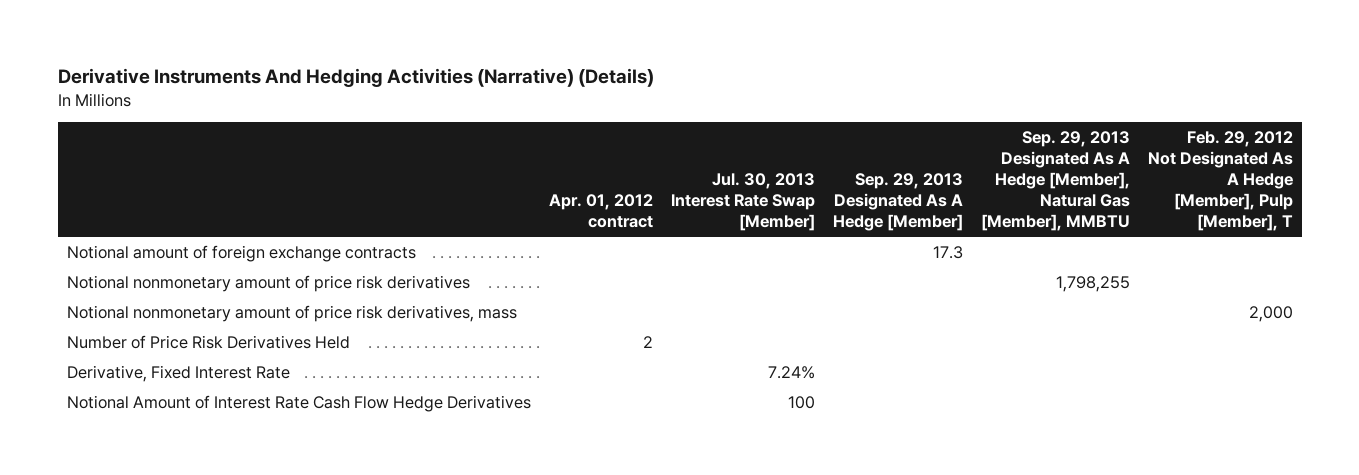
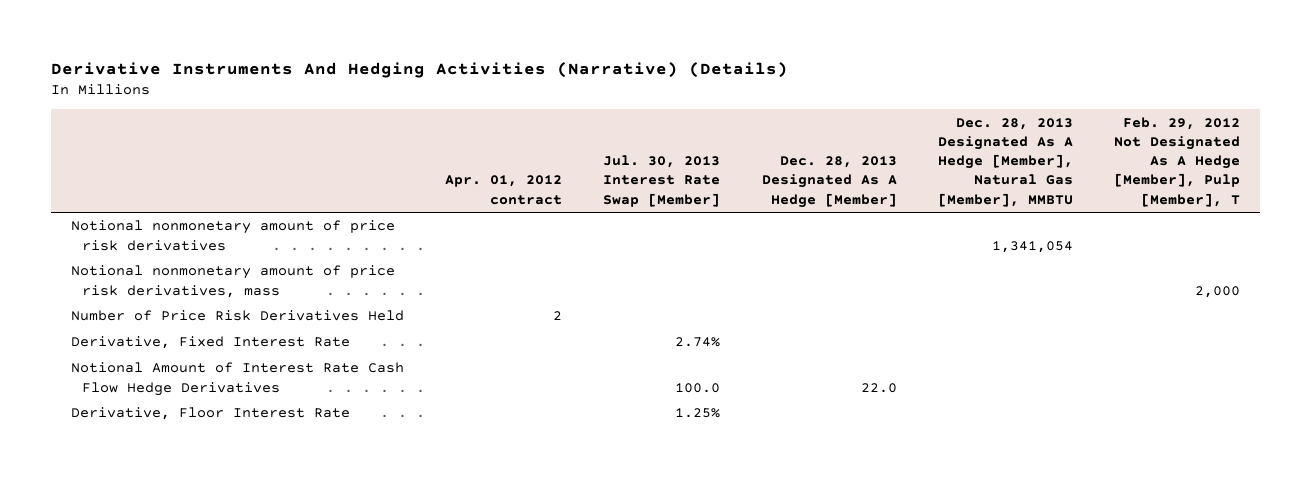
[832,173,963,231] Sep. 29, 2013 Designated As A Hedge [Member] -> none
[980,131,1130,231] Sep. 29, 2013 Designated As A Hedge [Member], Natural Gas [Member], MMBTU -> none
none -> [761,156,897,208] Dec. 28, 2013 Designated As A Hedge [Member]
none -> [937,117,1073,207] Dec. 28, 2013 Designated As A Hedge [Member], Natural Gas [Member], MMBTU
[66,245,416,263] Notional amount of foreign exchange contracts -> none
[767,366,815,380] 7.24% -> [675,337,721,348] 2.74%
[787,396,815,410] 100 -> [675,382,721,393] 100.0
none -> [71,407,351,421] Derivative, Floor Interest Rate

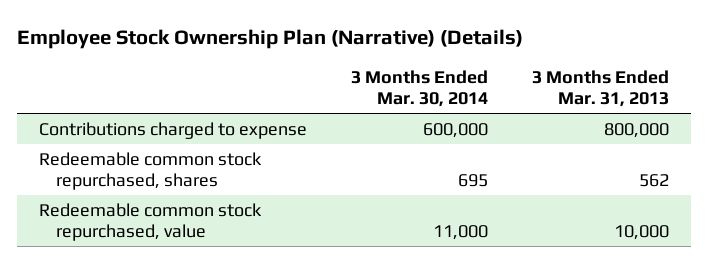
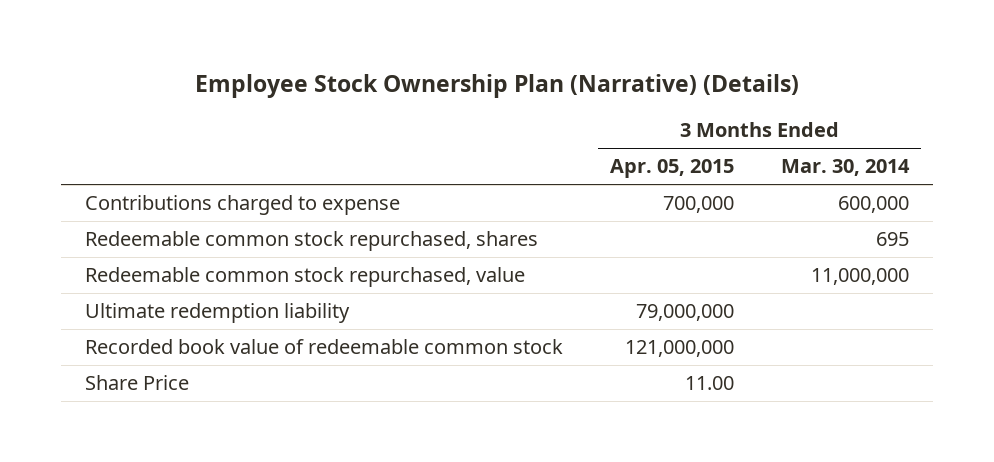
[531,70,669,108] 3 Months Ended Mar. 31, 2013 -> none
none -> [610,159,735,179] Apr. 05, 2015
[432,224,488,240] 11,000 -> [811,268,910,286] 11,000,000
none -> [84,303,350,324] Ultimate redemption liability
none -> [84,339,563,355] Recorded book value of redeemable common stock
none -> [84,375,189,391] Share Price

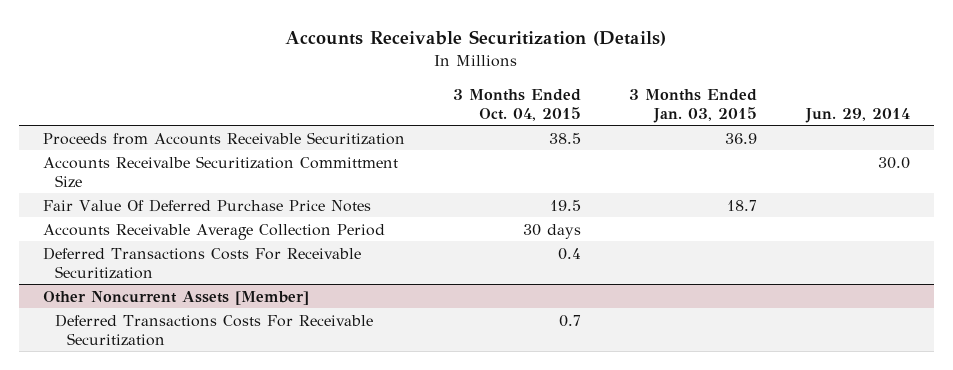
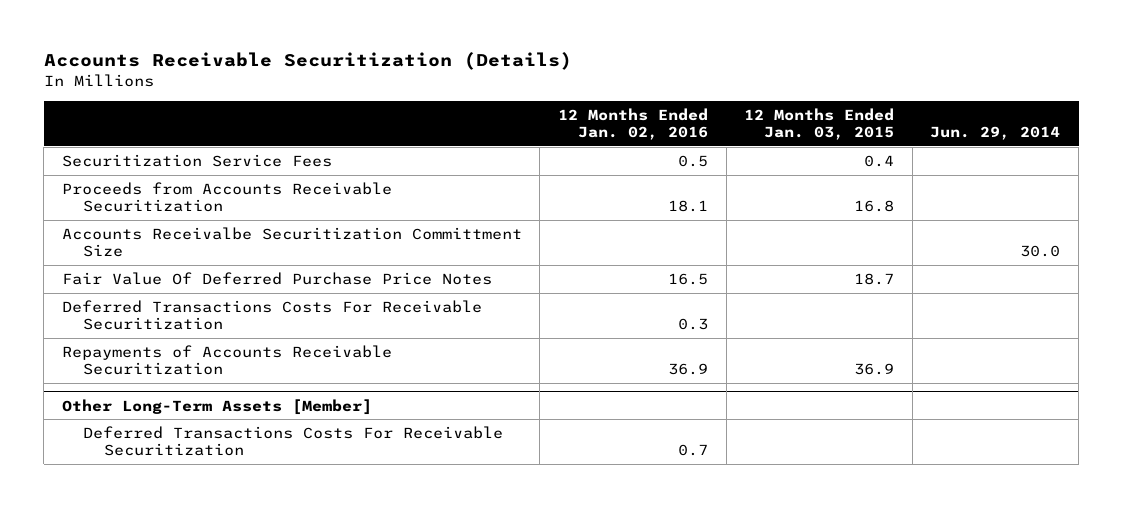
[453,88,582,121] 3 Months Ended Oct. 04, 2015 -> none
[629,88,758,123] 3 Months Ended Jan. 03, 2015 -> none
none -> [557,107,708,141] 12 Months Ended Jan. 02, 2016
none -> [744,107,895,141] 12 Months Ended Jan. 03, 2015
none -> [61,153,332,167] Securitization Service Fees
[42,223,385,240] Accounts Receivable Average Collection Period -> none
none -> [61,344,392,376] Repayments of Accounts Receivable Securitization
[42,290,309,305] Other Noncurrent Assets [Member] -> [61,398,372,415] Other Long-Term Assets [Member]

